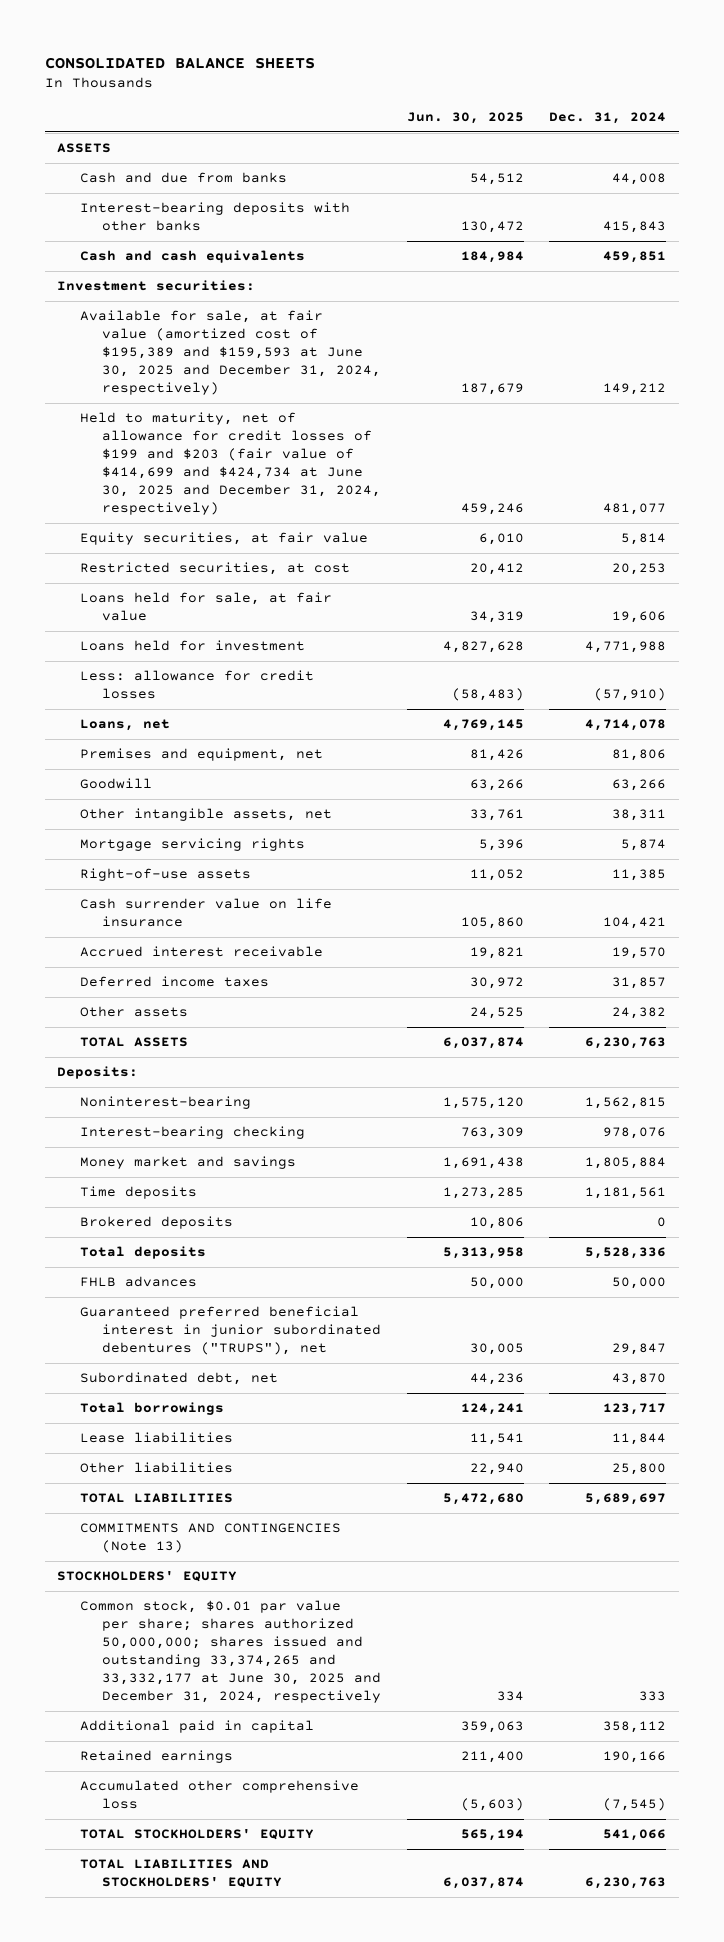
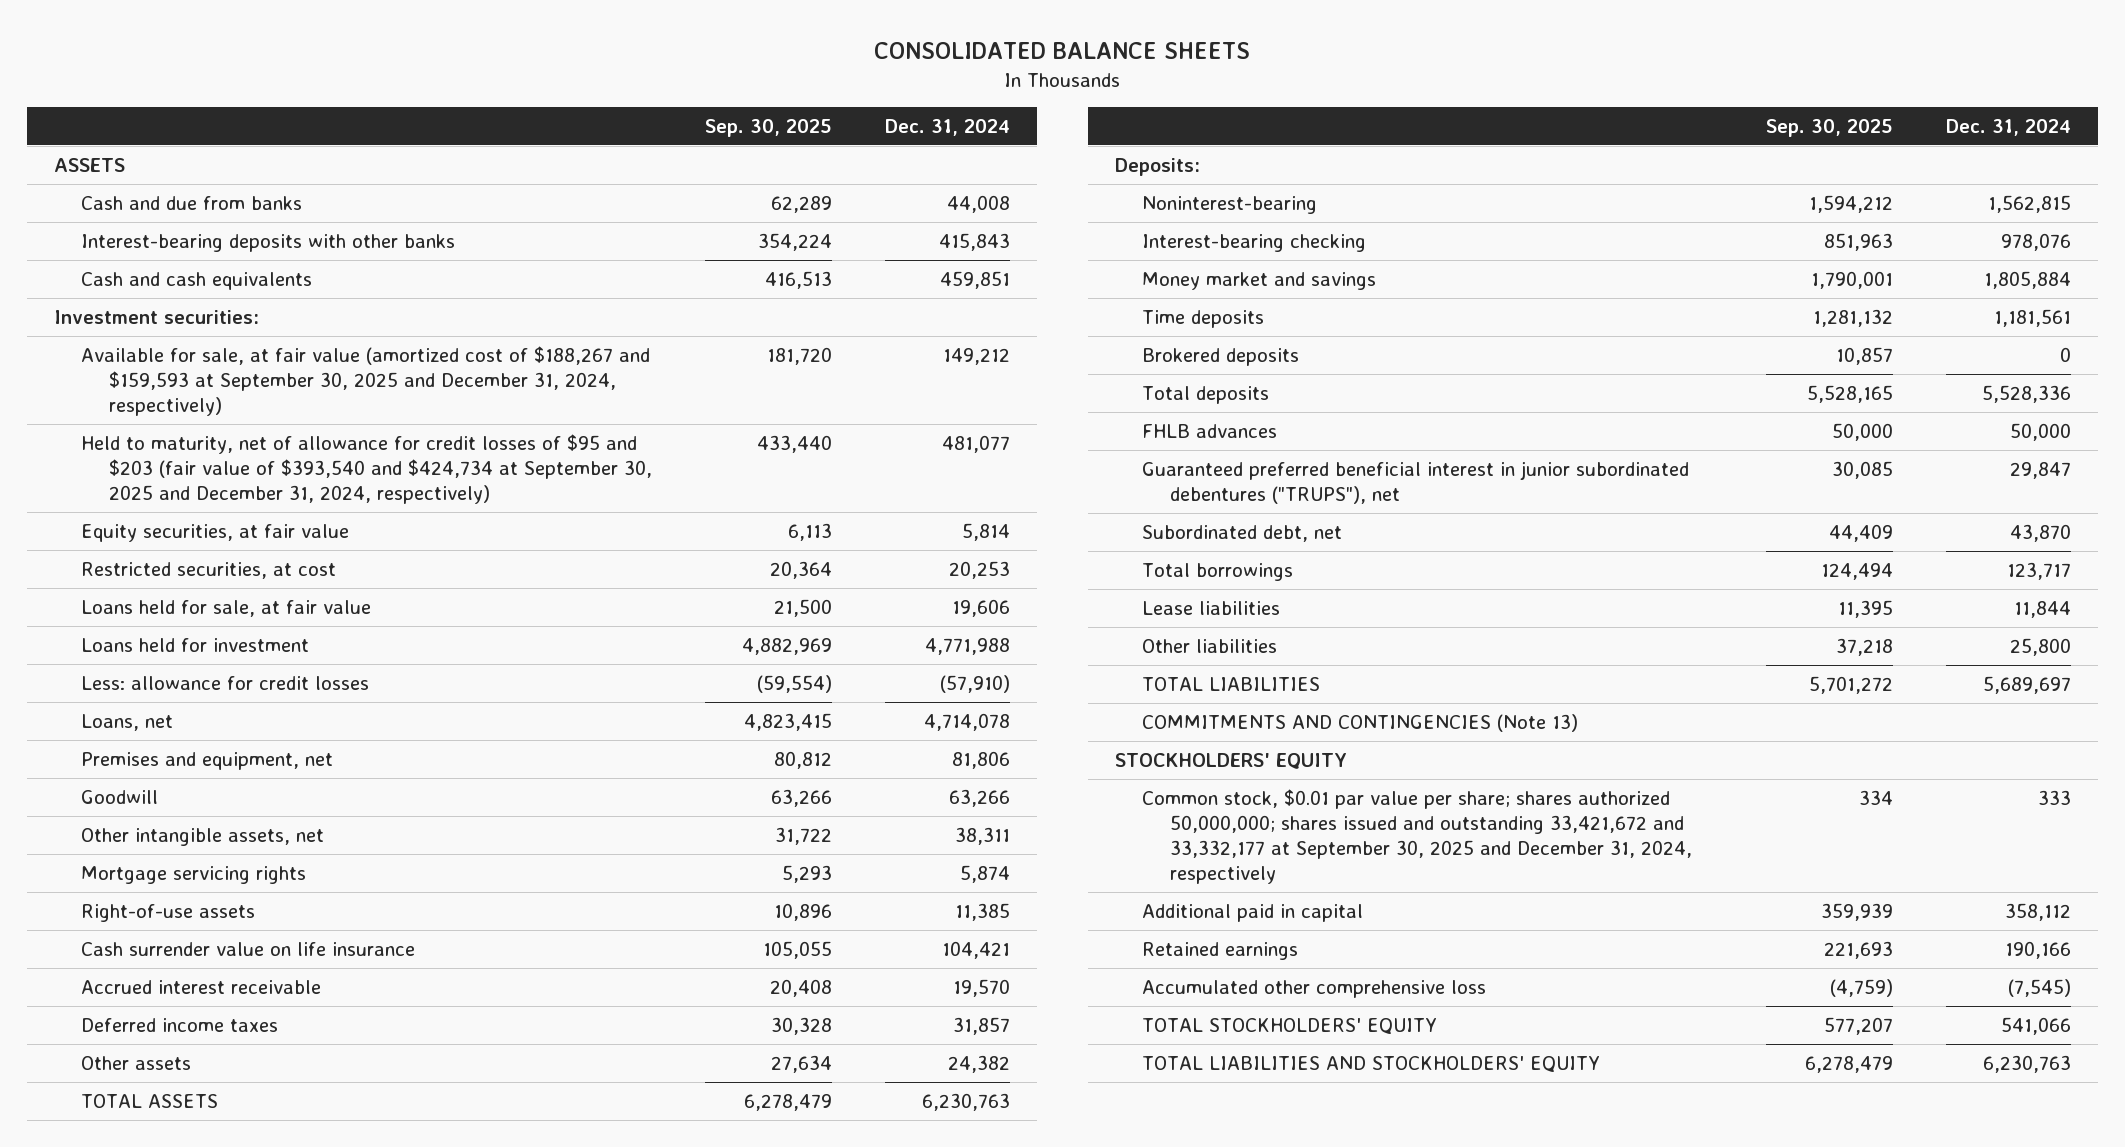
[406,112,524,125] Jun. 30, 2025 -> none
none -> [704,118,832,137] Sep. 30, 2025
[79,310,382,396] Available for sale, at fair value (amortized cost of $195,389 and $159,593 at June 30, 2025 and December 31, 2024, respectively) -> [81,345,651,416] Available for sale, at fair value (amortized cost of $188,267 and $159,593 at September 30, 2025 and December 31, 2024, respectively)
[79,412,382,516] Held to maturity, net of allowance for credit losses of $199 and $203 (fair value of $414,699 and $424,734 at June 30, 2025 and December 31, 2024, respectively) -> [81,433,652,504] Held to maturity, net of allowance for credit losses of $95 and $203 (fair value of $393,540 and $424,734 at September 30, 2025 and December 31, 2024, respectively)
[79,1600,382,1704] Common stock, $0.01 par value per share; shares authorized 50,000,000; shares issued and outstanding 33,374,265 and 33,332,177 at June 30, 2025 and December 31, 2024, respectively -> [1142,788,1692,884] Common stock, $0.01 par value per share; shares authorized 50,000,000; shares issued and outstanding 33,421,672 and 33,332,177 at September 30, 2025 and December 31, 2024, respectively

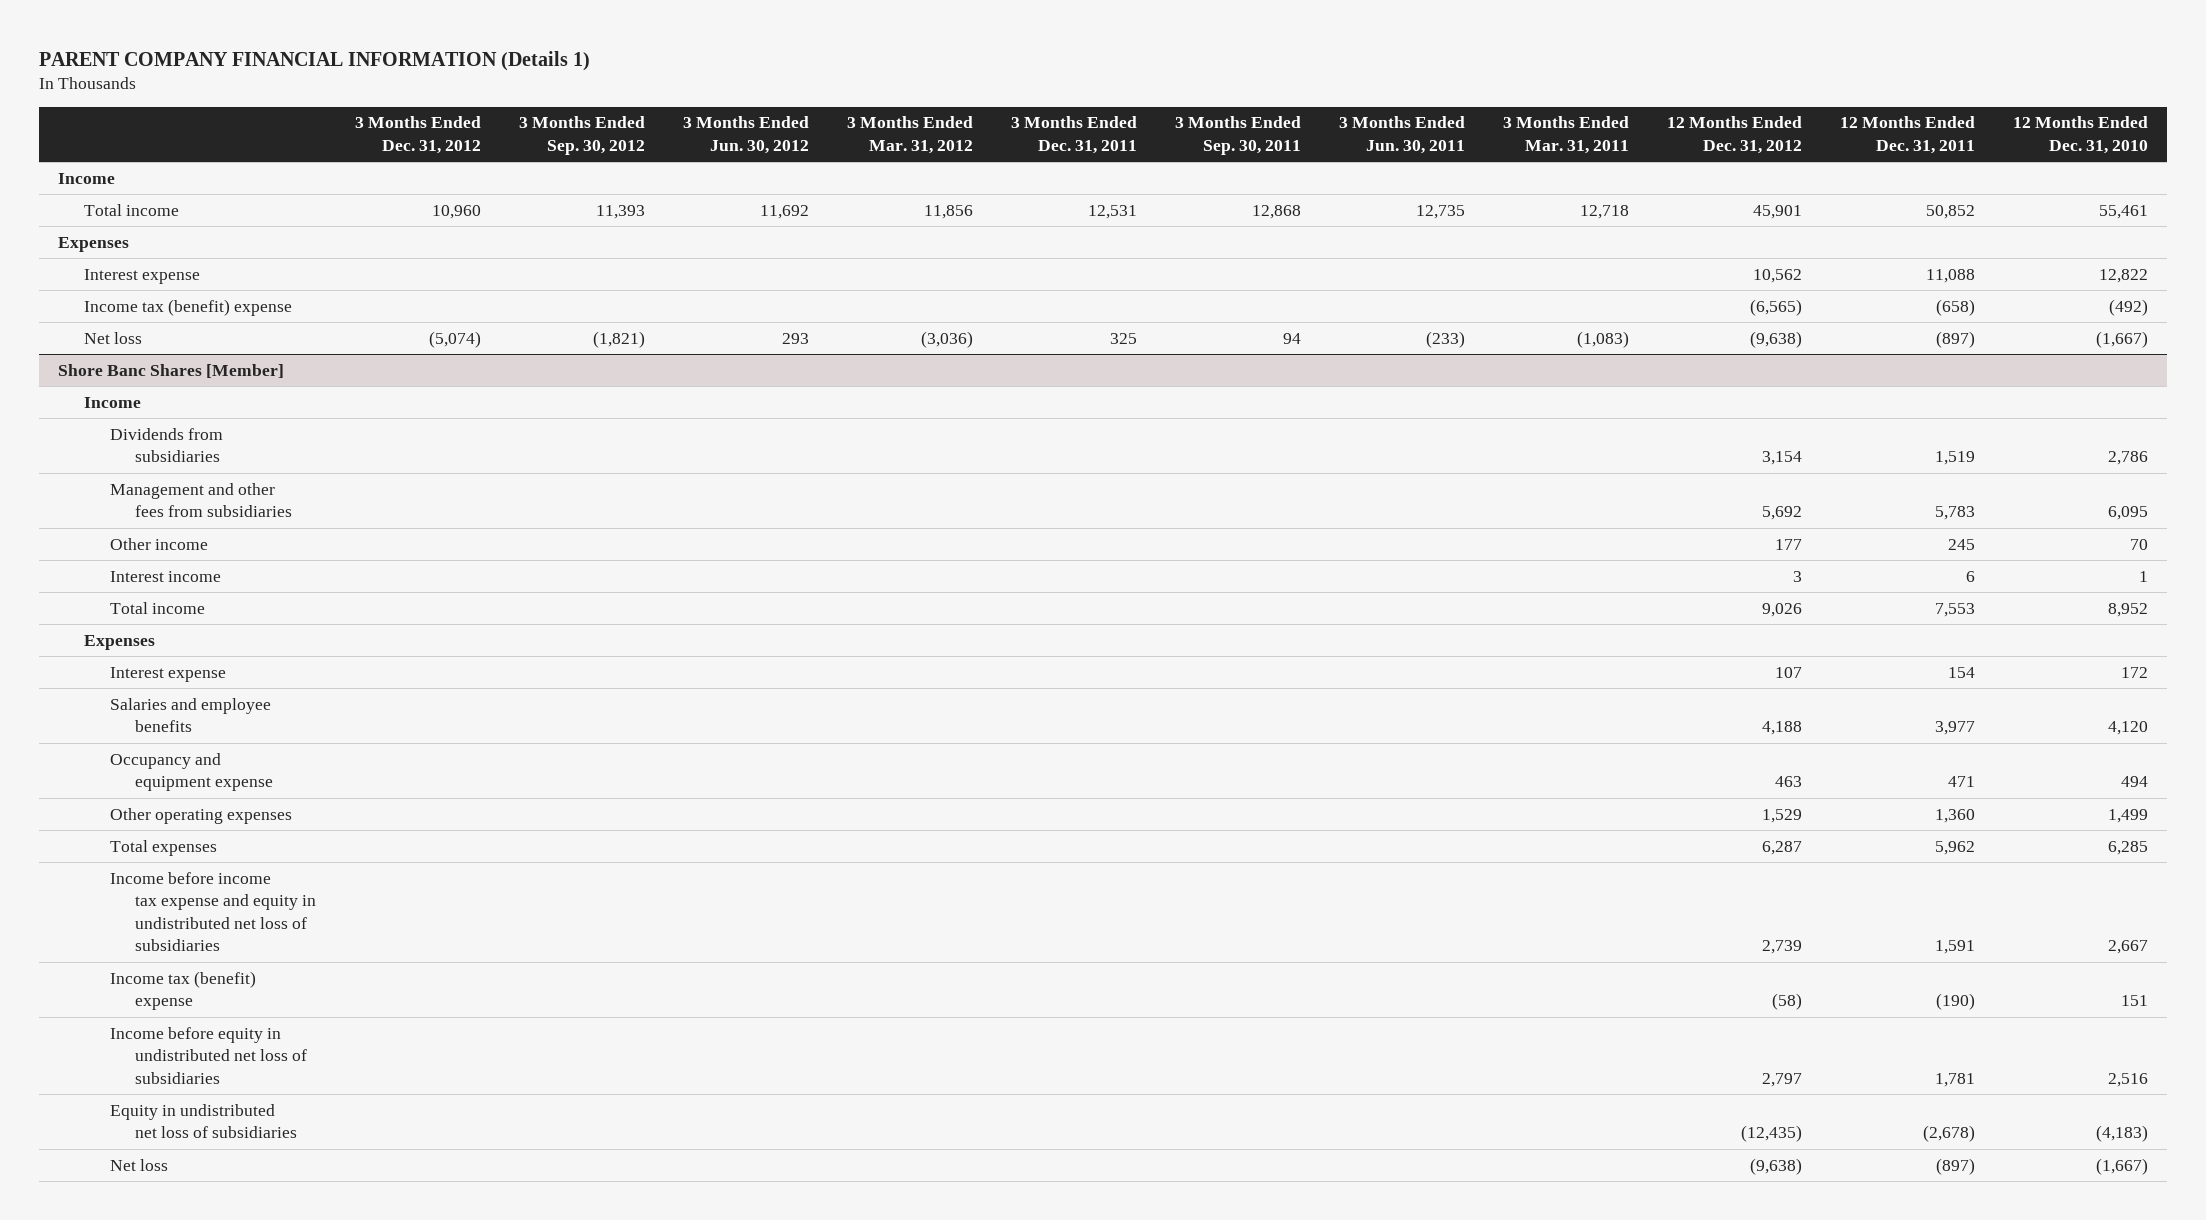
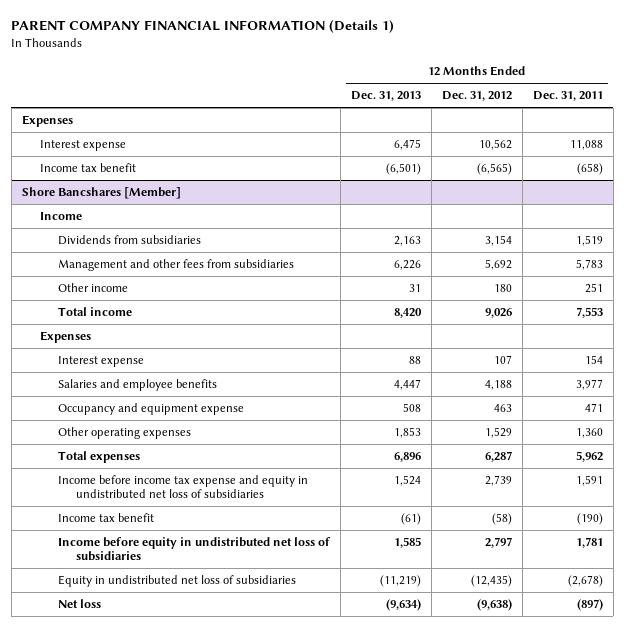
[354,116,481,154] 3 Months Ended Dec. 31, 2012 -> none
[518,116,645,155] 3 Months Ended Sep. 30, 2012 -> none
[682,116,809,154] 3 Months Ended Jun. 30, 2012 -> none
[846,116,973,154] 3 Months Ended Mar. 31, 2012 -> none
[1010,116,1137,154] 3 Months Ended Dec. 31, 2011 -> none
[1174,116,1301,155] 3 Months Ended Sep. 30, 2011 -> none
[1338,116,1465,154] 3 Months Ended Jun. 30, 2011 -> none
[1502,116,1629,154] 3 Months Ended Mar. 31, 2011 -> none
[2013,116,2149,154] 12 Months Ended Dec. 31, 2010 -> none
none -> [350,91,421,102] Dec. 31, 2013
[58,172,116,184] Income -> none
[83,203,179,216] Total income -> none
[83,331,142,344] Net loss -> none
[58,363,285,378] Shore Banc Shares [Member] -> none
[83,298,292,316] Income tax (benefit) expense -> [39,162,136,172] Income tax benefit
none -> [21,186,181,199] Shore Bancshares [Member]
[109,570,221,582] Interest income -> none
[1775,538,1803,550] 177 -> [493,283,512,292] 180
[1948,538,1976,550] 245 -> [584,282,603,293] 251
[109,970,256,1011] Income tax (benefit) expense -> [57,512,154,522] Income tax benefit

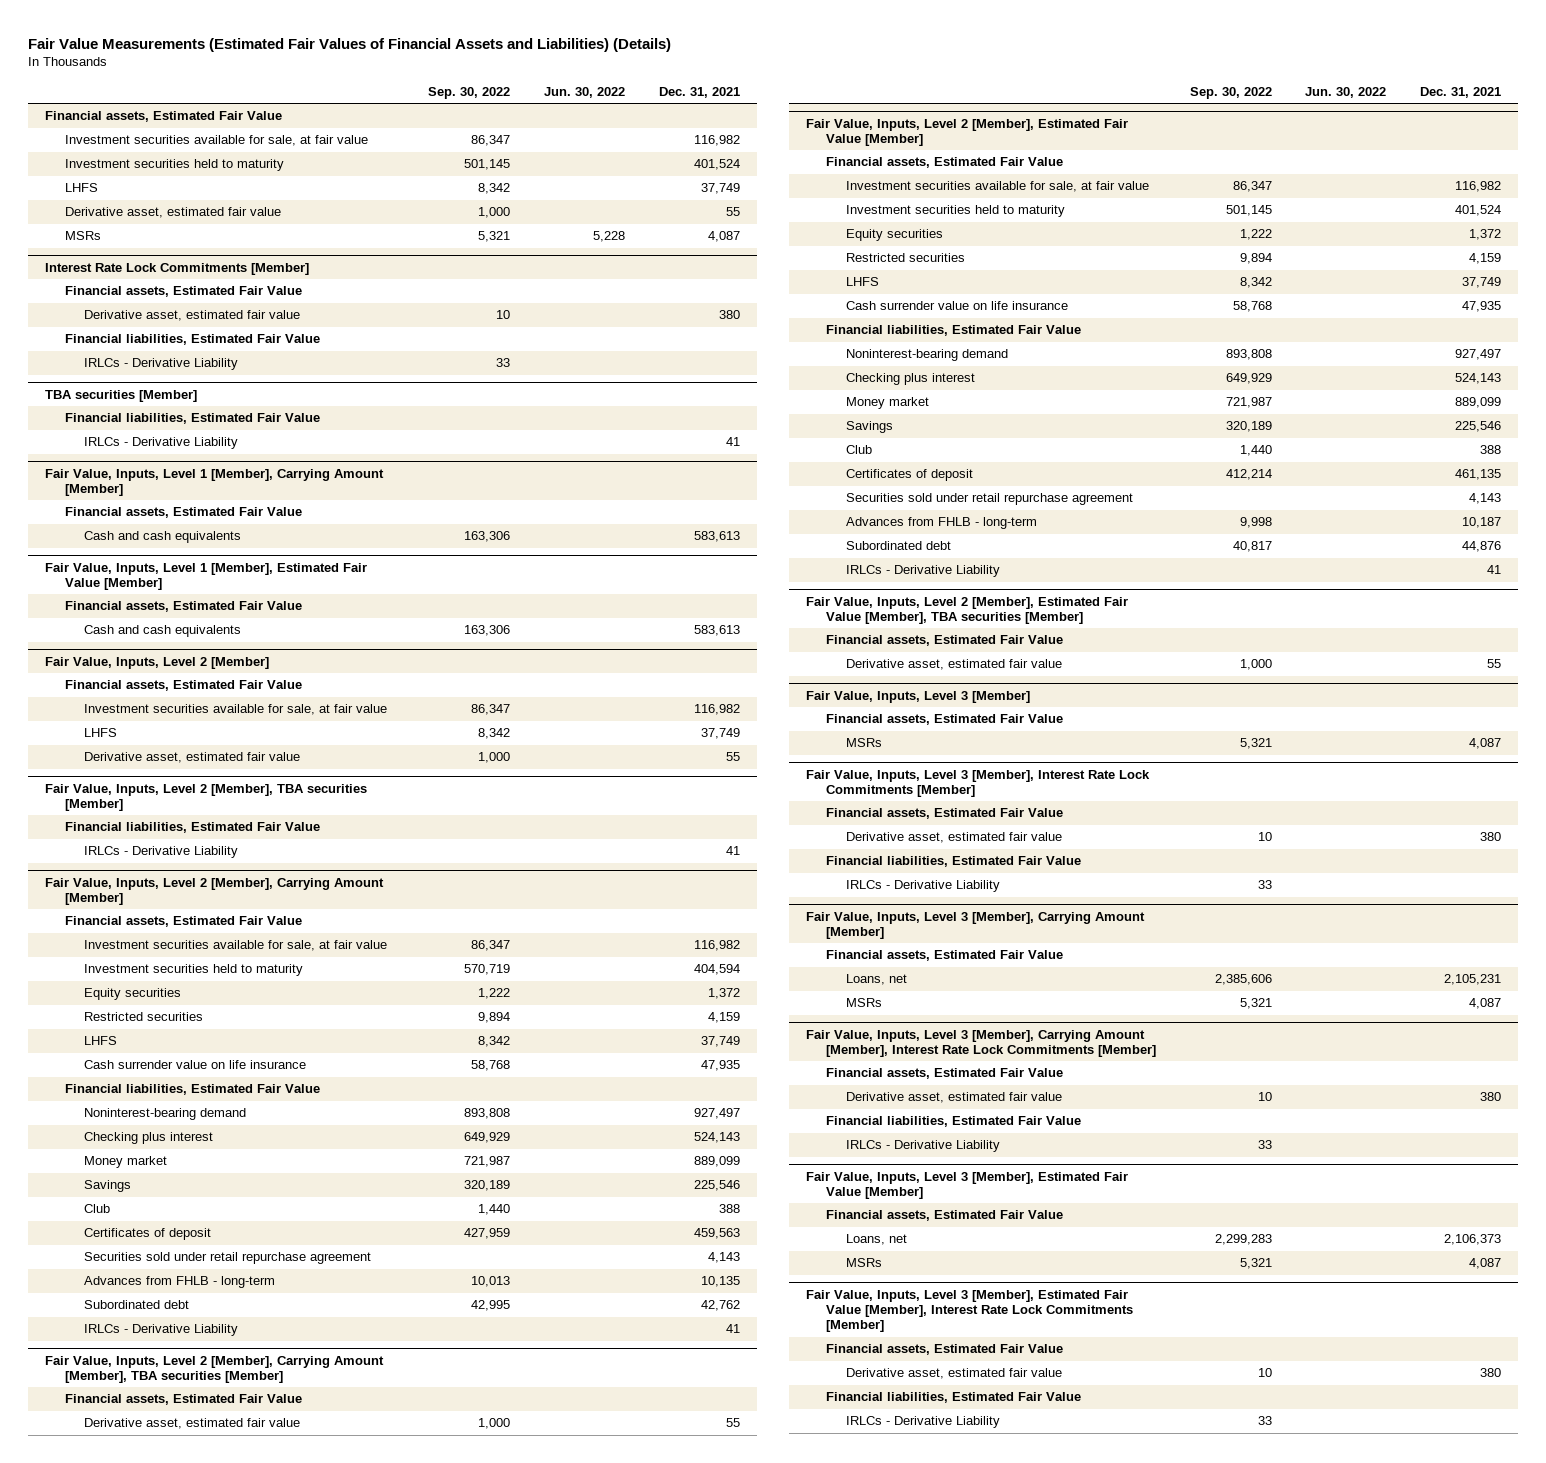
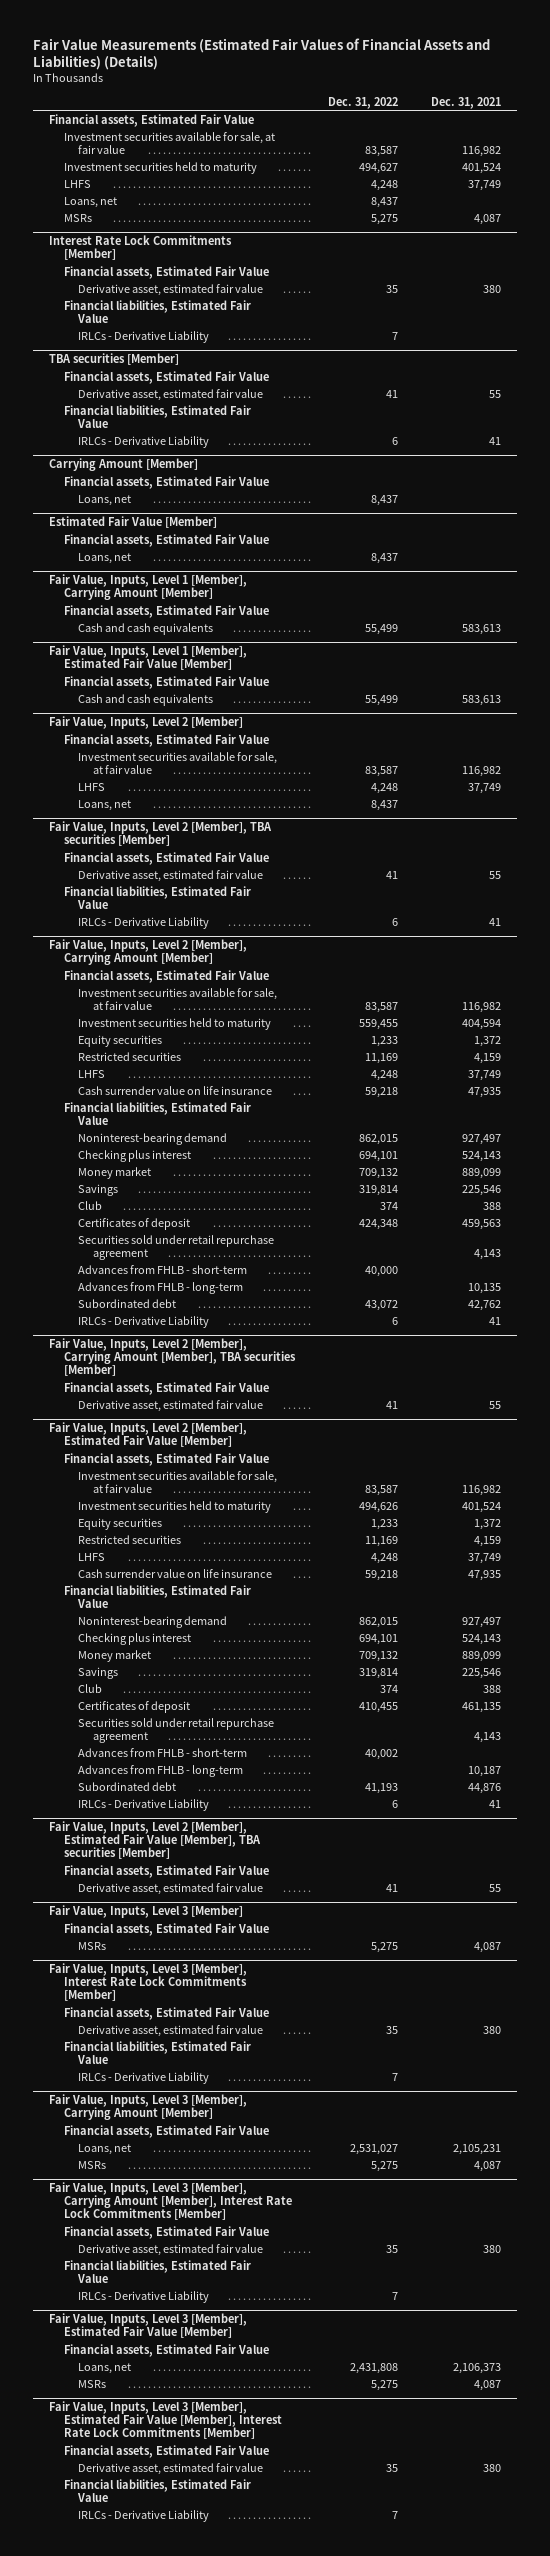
[428,86,511,99] Sep. 30, 2022 -> none
[544,86,626,98] Jun. 30, 2022 -> none
none -> [327,96,398,109] Dec. 31, 2022
[64,207,281,219] Derivative asset, estimated fair value -> none
none -> [63,196,117,208] Loans, net
none -> [63,370,269,384] Financial assets, Estimated Fair Value
none -> [78,388,264,401] Derivative asset, estimated fair value
none -> [49,458,199,472] Carrying Amount [Member]
none -> [63,475,269,489] Financial assets, Estimated Fair Value
none -> [78,494,132,506] Loans, net
none -> [49,516,218,529] Estimated Fair Value [Member]
none -> [63,533,269,547] Financial assets, Estimated Fair Value
none -> [78,552,132,564] Loans, net
[84,752,301,764] Derivative asset, estimated fair value -> none
none -> [78,799,132,811] Loans, net
none -> [63,851,269,865] Financial assets, Estimated Fair Value
none -> [78,869,264,882] Derivative asset, estimated fair value
none -> [78,1264,248,1274] Advances from FHLB - short-term
none -> [78,1747,248,1757] Advances from FHLB - short-term

